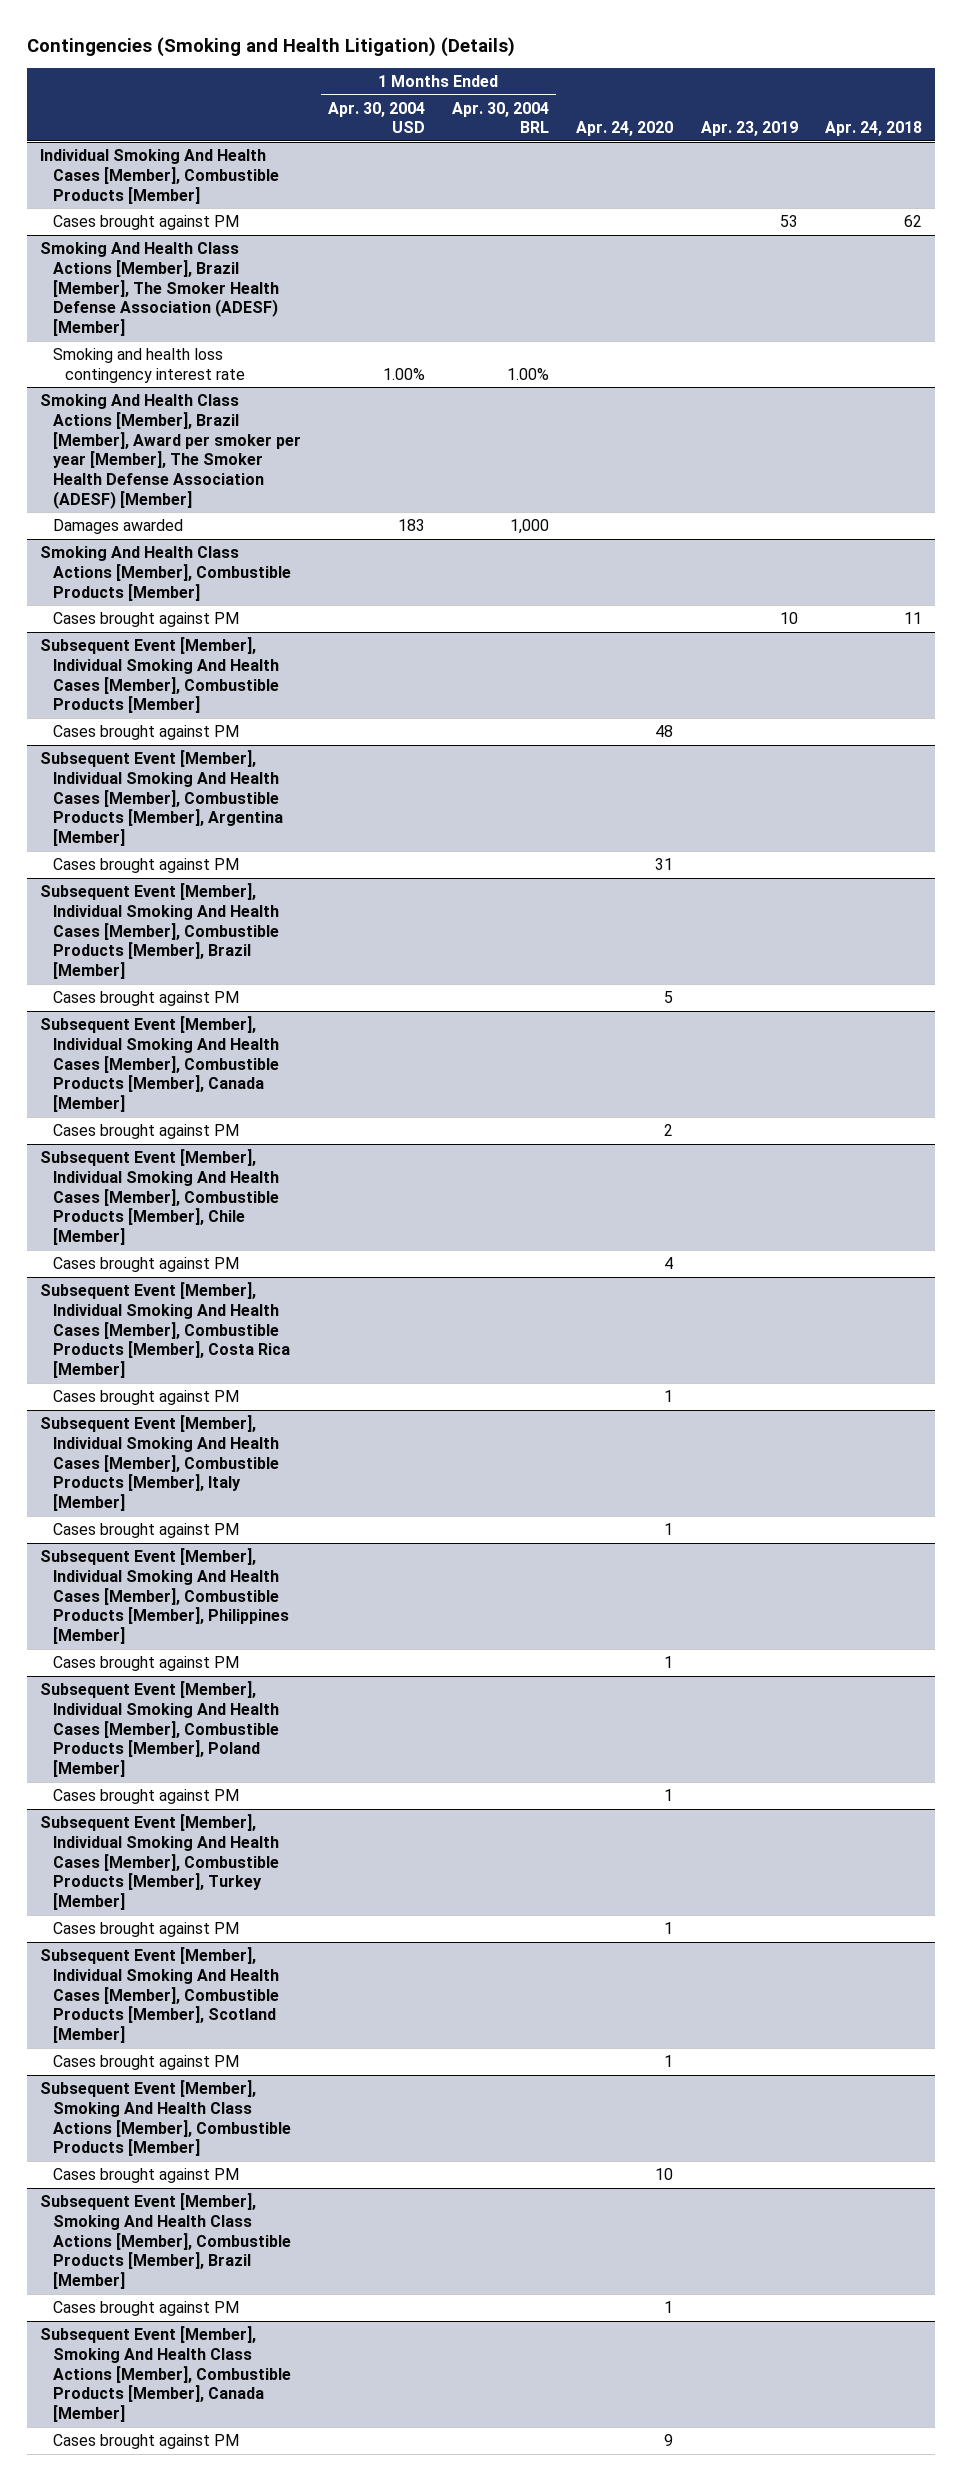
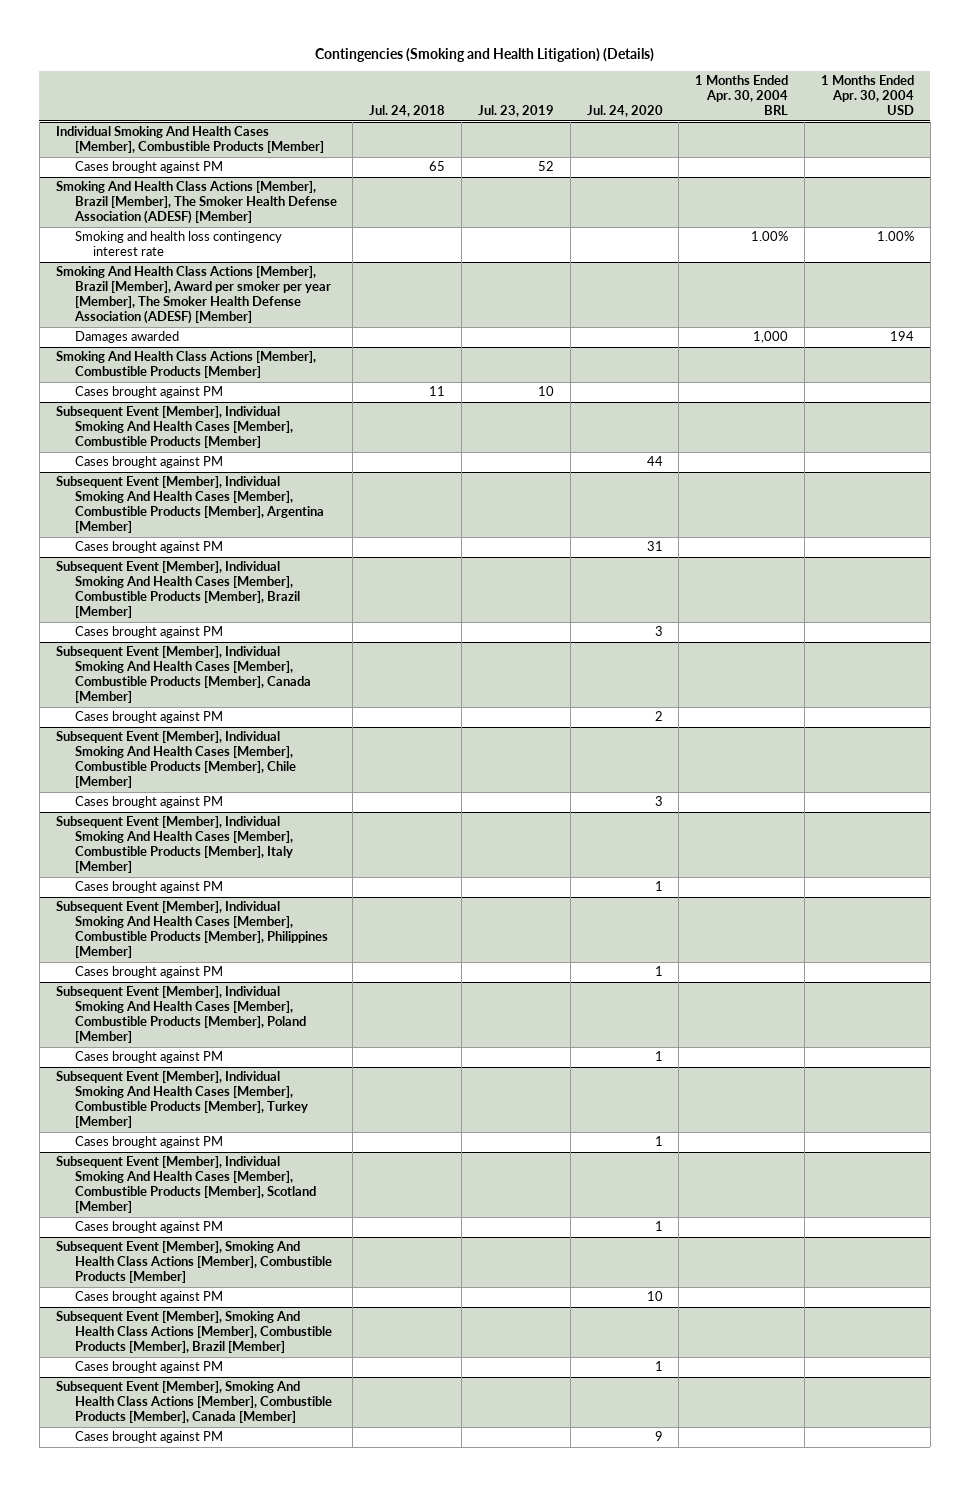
[576,121,674,137] Apr. 24, 2020 -> none
[700,121,798,137] Apr. 23, 2019 -> none
[824,121,922,137] Apr. 24, 2018 -> none
none -> [369,105,446,118] Jul. 24, 2018
none -> [477,105,554,118] Jul. 23, 2019
none -> [586,105,663,118] Jul. 24, 2020
[397,519,425,532] 183 -> [889,331,914,342] 194
[40,1282,290,1379] Subsequent Event [Member], Individual Smoking And Health Cases [Member], Combustible Products [Member], Costa Rica [Member] -> none
[52,1390,239,1406] Cases brought against PM -> none

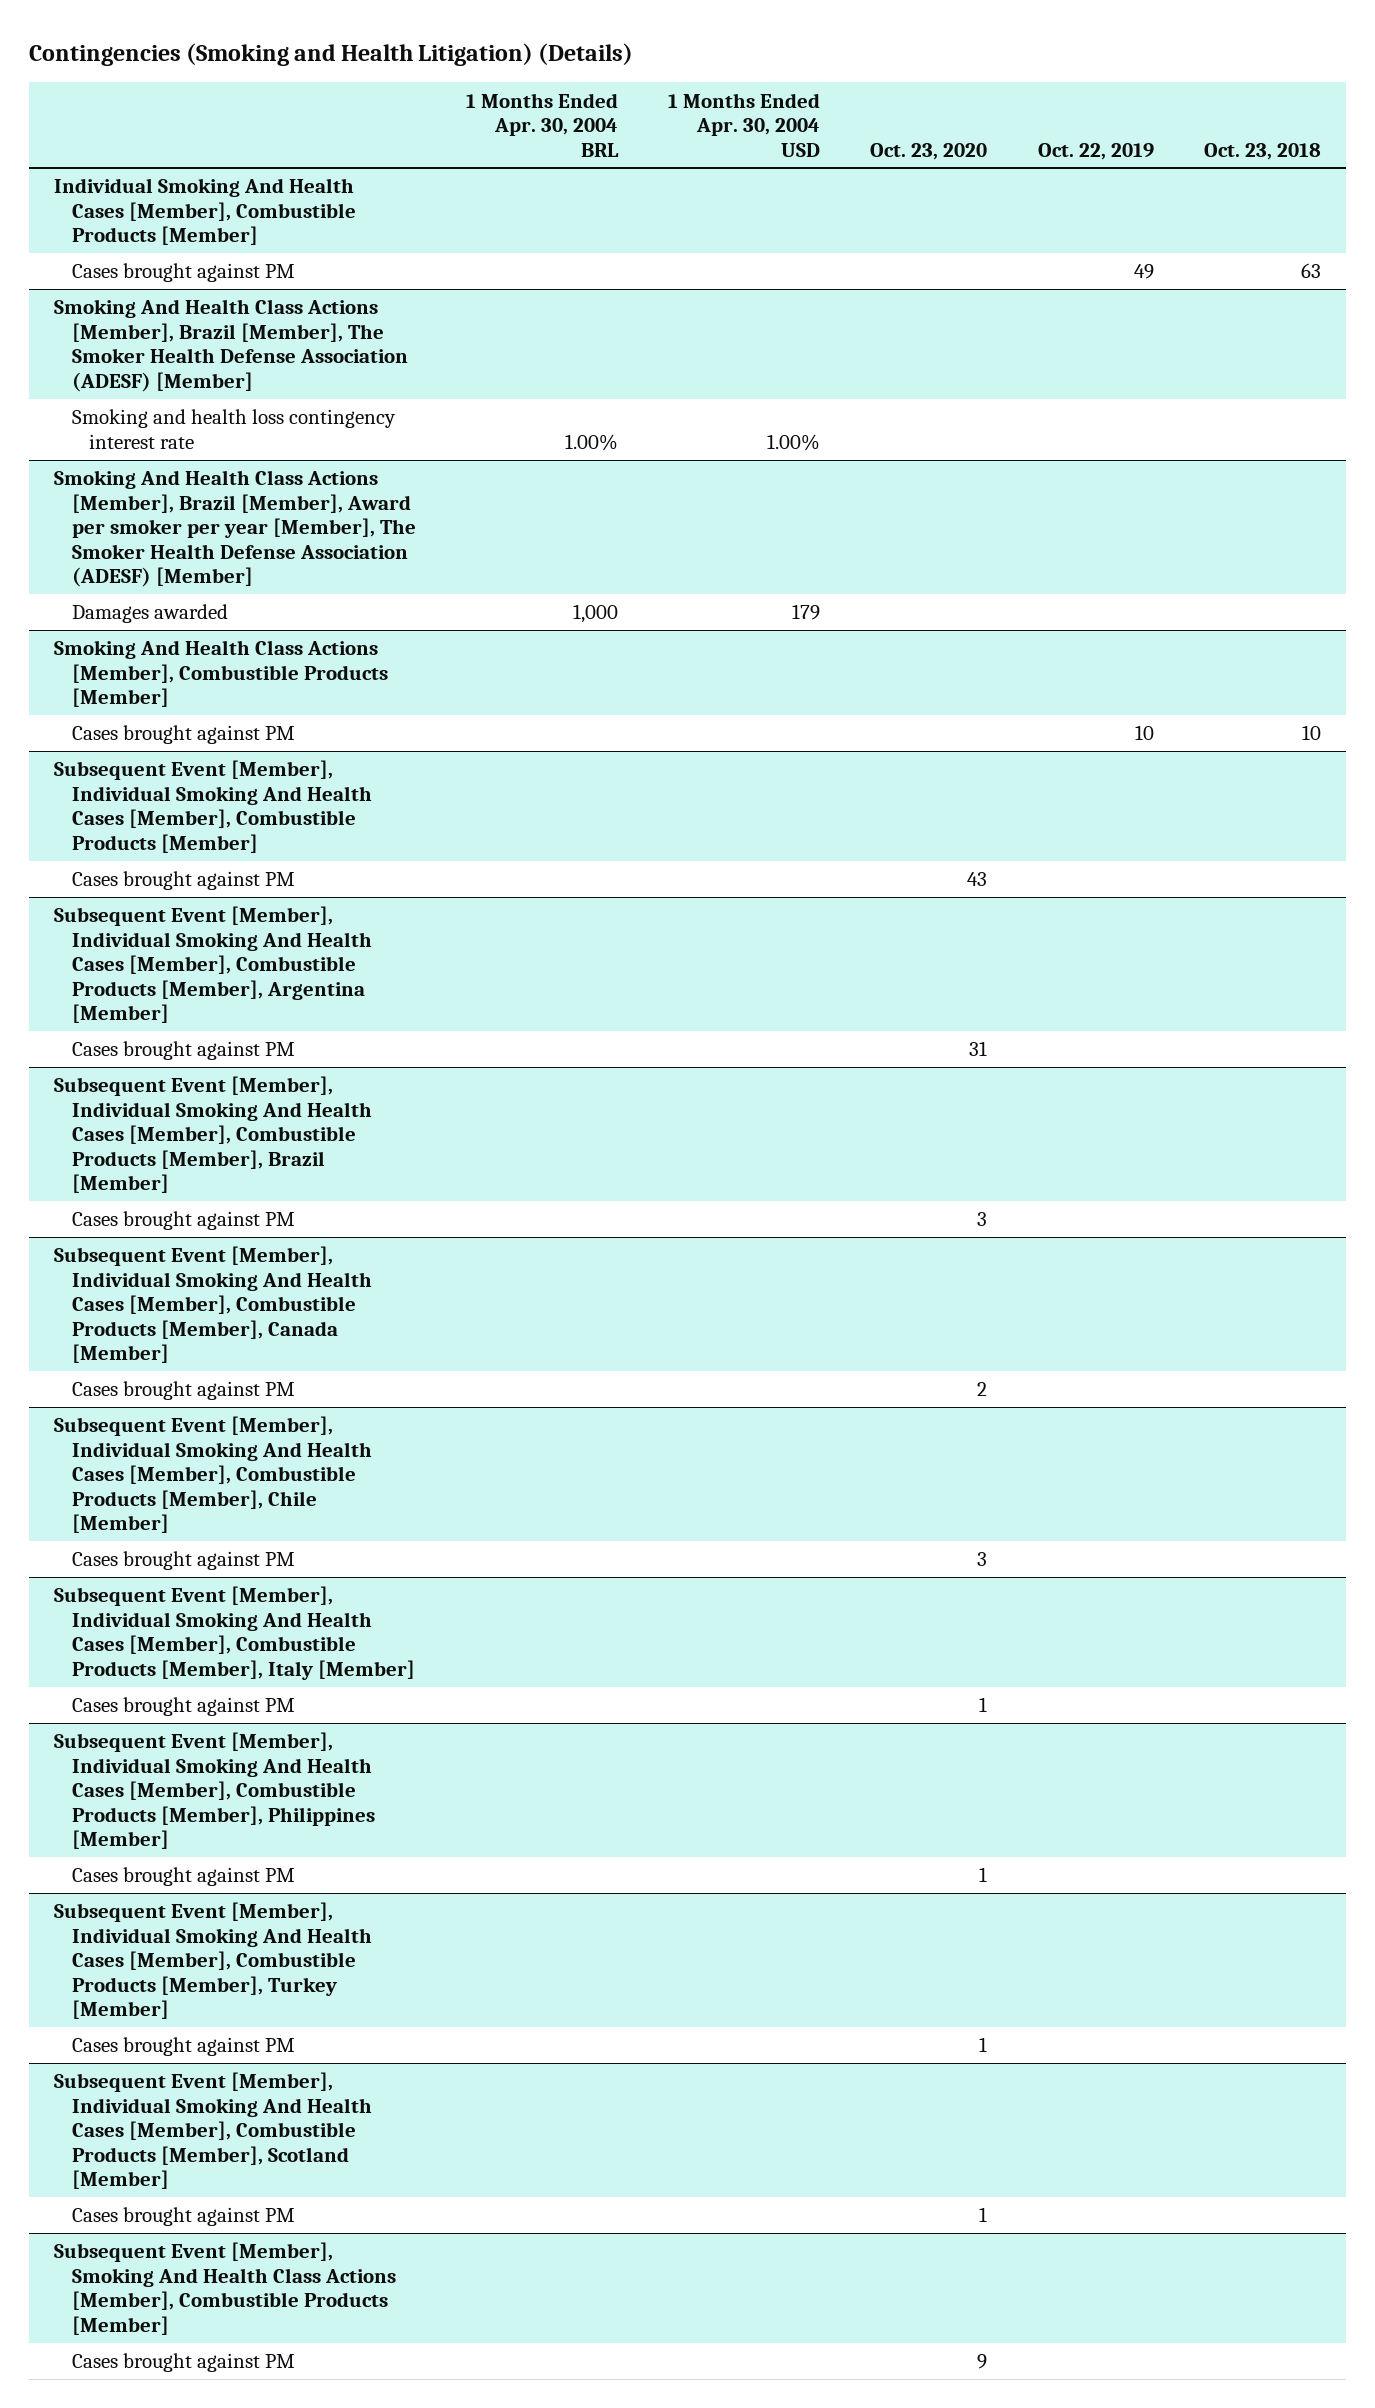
[369,105,446,118] Jul. 24, 2018 -> none
[477,105,554,118] Jul. 23, 2019 -> none
[586,105,663,118] Jul. 24, 2020 -> none
none -> [870,142,988,160] Oct. 23, 2020
none -> [1037,142,1154,160] Oct. 22, 2019
none -> [1203,142,1321,160] Oct. 23, 2018
[889,331,914,342] 194 -> [792,604,821,621] 179
[55,986,306,1044] Subsequent Event [Member], Individual Smoking And Health Cases [Member], Combustible Products [Member], Poland [Member] -> none
[74,1051,223,1064] Cases brought against PM -> none
[55,1311,332,1354] Subsequent Event [Member], Smoking And Health Class Actions [Member], Combustible Products [Member], Brazil [Member] -> none
[74,1361,223,1374] Cases brought against PM -> none
[55,1381,332,1424] Subsequent Event [Member], Smoking And Health Class Actions [Member], Combustible Products [Member], Canada [Member] -> none
[74,1431,223,1444] Cases brought against PM -> none

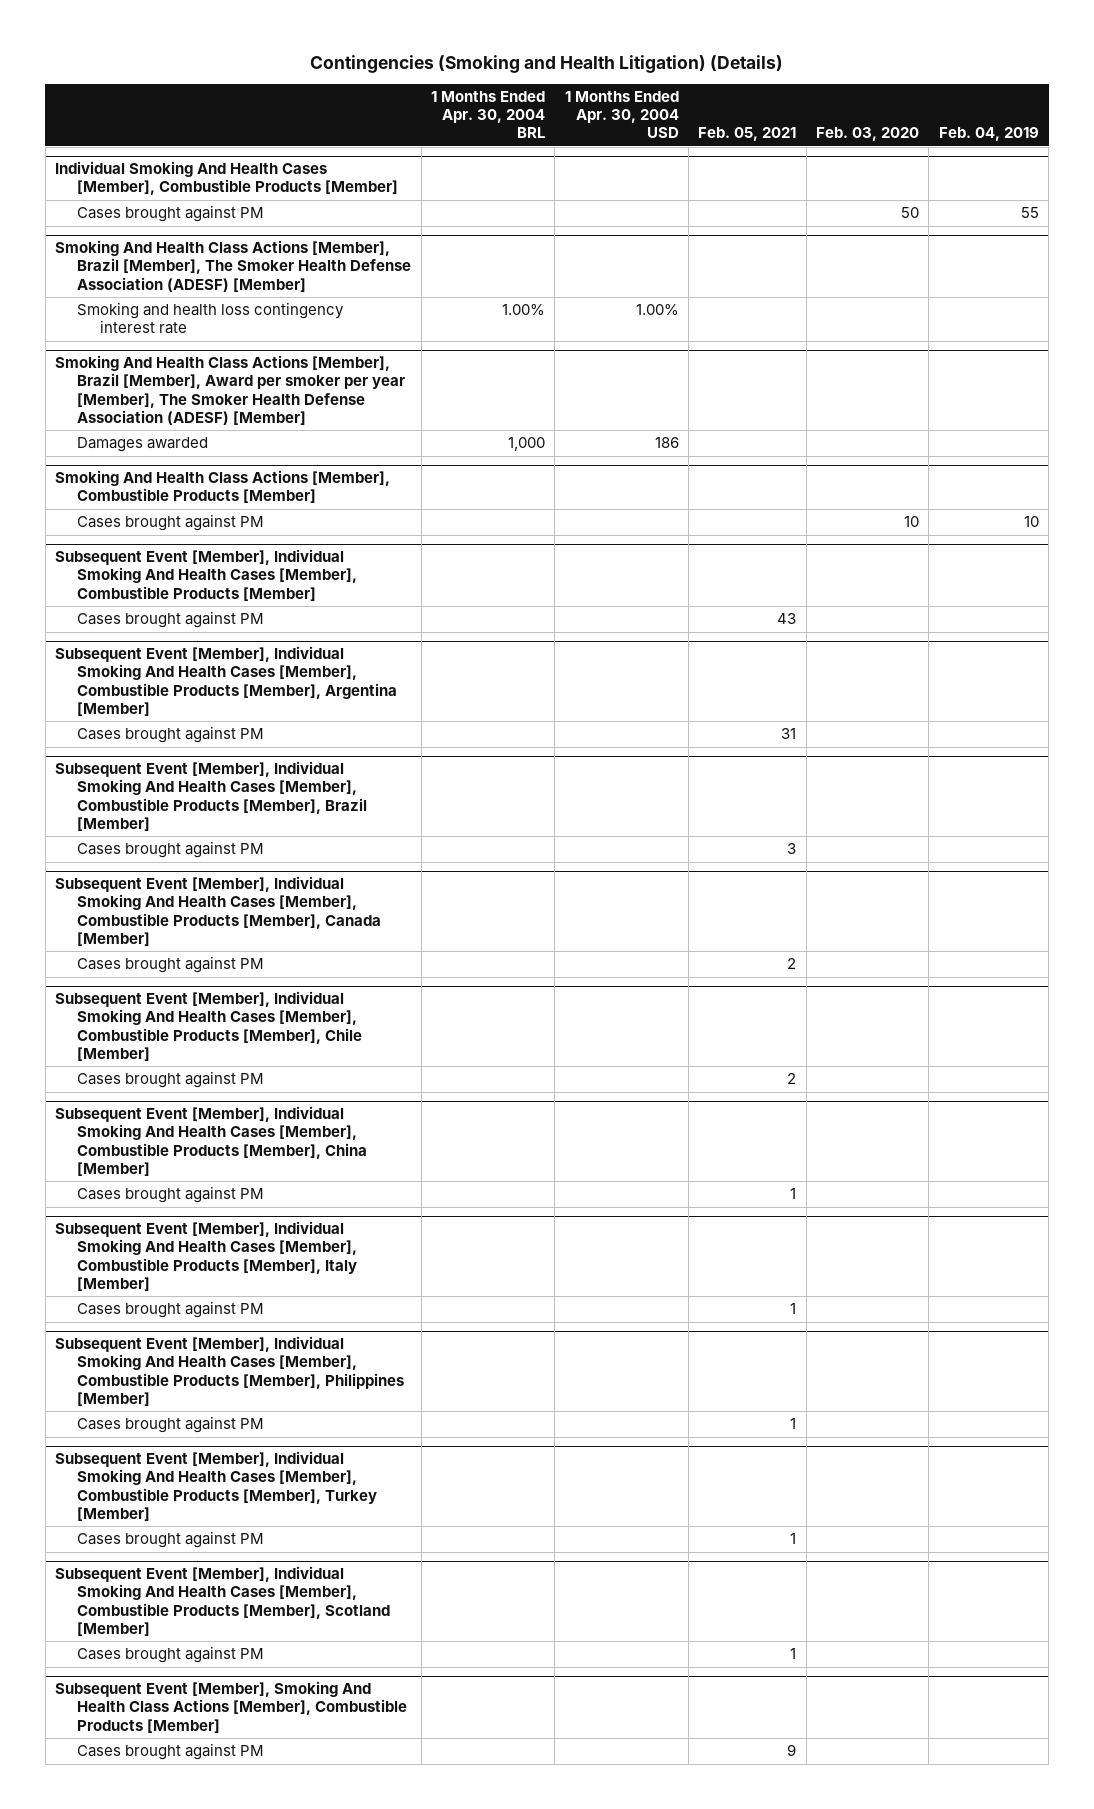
[870,142,988,160] Oct. 23, 2020 -> none
[1037,142,1154,160] Oct. 22, 2019 -> none
[1203,142,1321,160] Oct. 23, 2018 -> none
none -> [698,127,797,142] Feb. 05, 2021
none -> [816,127,920,142] Feb. 03, 2020
none -> [938,127,1039,142] Feb. 04, 2019
[792,604,821,621] 179 -> [654,437,679,449] 186
none -> [54,1106,368,1176] Subsequent Event [Member], Individual Smoking And Health Cases [Member], Combustible Products [Member], China [Member]
none -> [77,1186,265,1204] Cases brought against PM

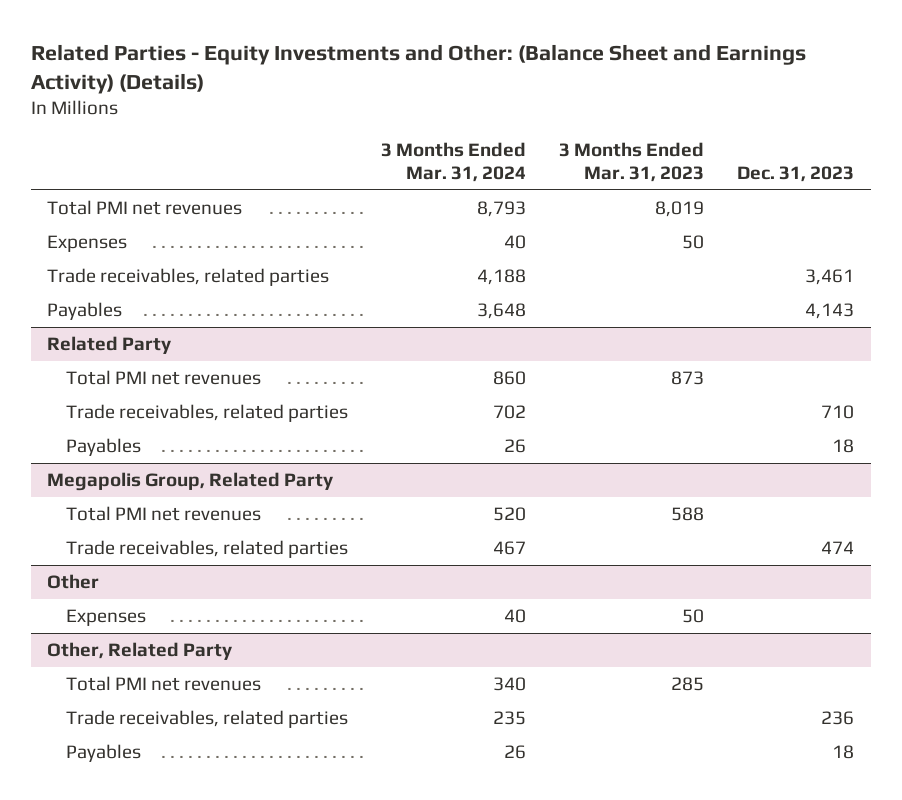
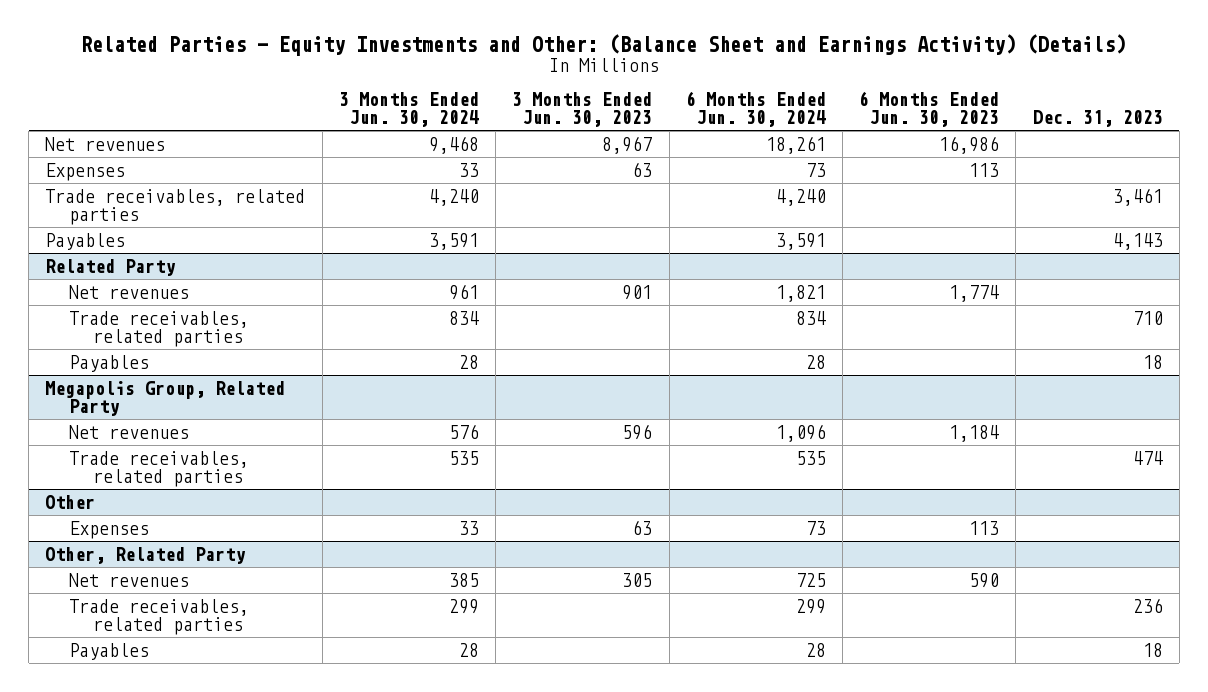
[380,142,526,182] 3 Months Ended Mar. 31, 2024 -> none
[558,142,704,182] 3 Months Ended Mar. 31, 2023 -> none
none -> [338,91,479,128] 3 Months Ended Jun. 30, 2024
none -> [512,91,653,128] 3 Months Ended Jun. 30, 2023
none -> [685,90,826,128] 6 Months Ended Jun. 30, 2024
none -> [859,90,1000,128] 6 Months Ended Jun. 30, 2023
[47,200,243,216] Total PMI net revenues -> [45,136,166,151] Net revenues
[65,370,261,386] Total PMI net revenues -> [69,284,190,299] Net revenues
[65,506,261,522] Total PMI net revenues -> [69,424,190,439] Net revenues
[65,676,261,692] Total PMI net revenues -> [69,572,190,587] Net revenues

